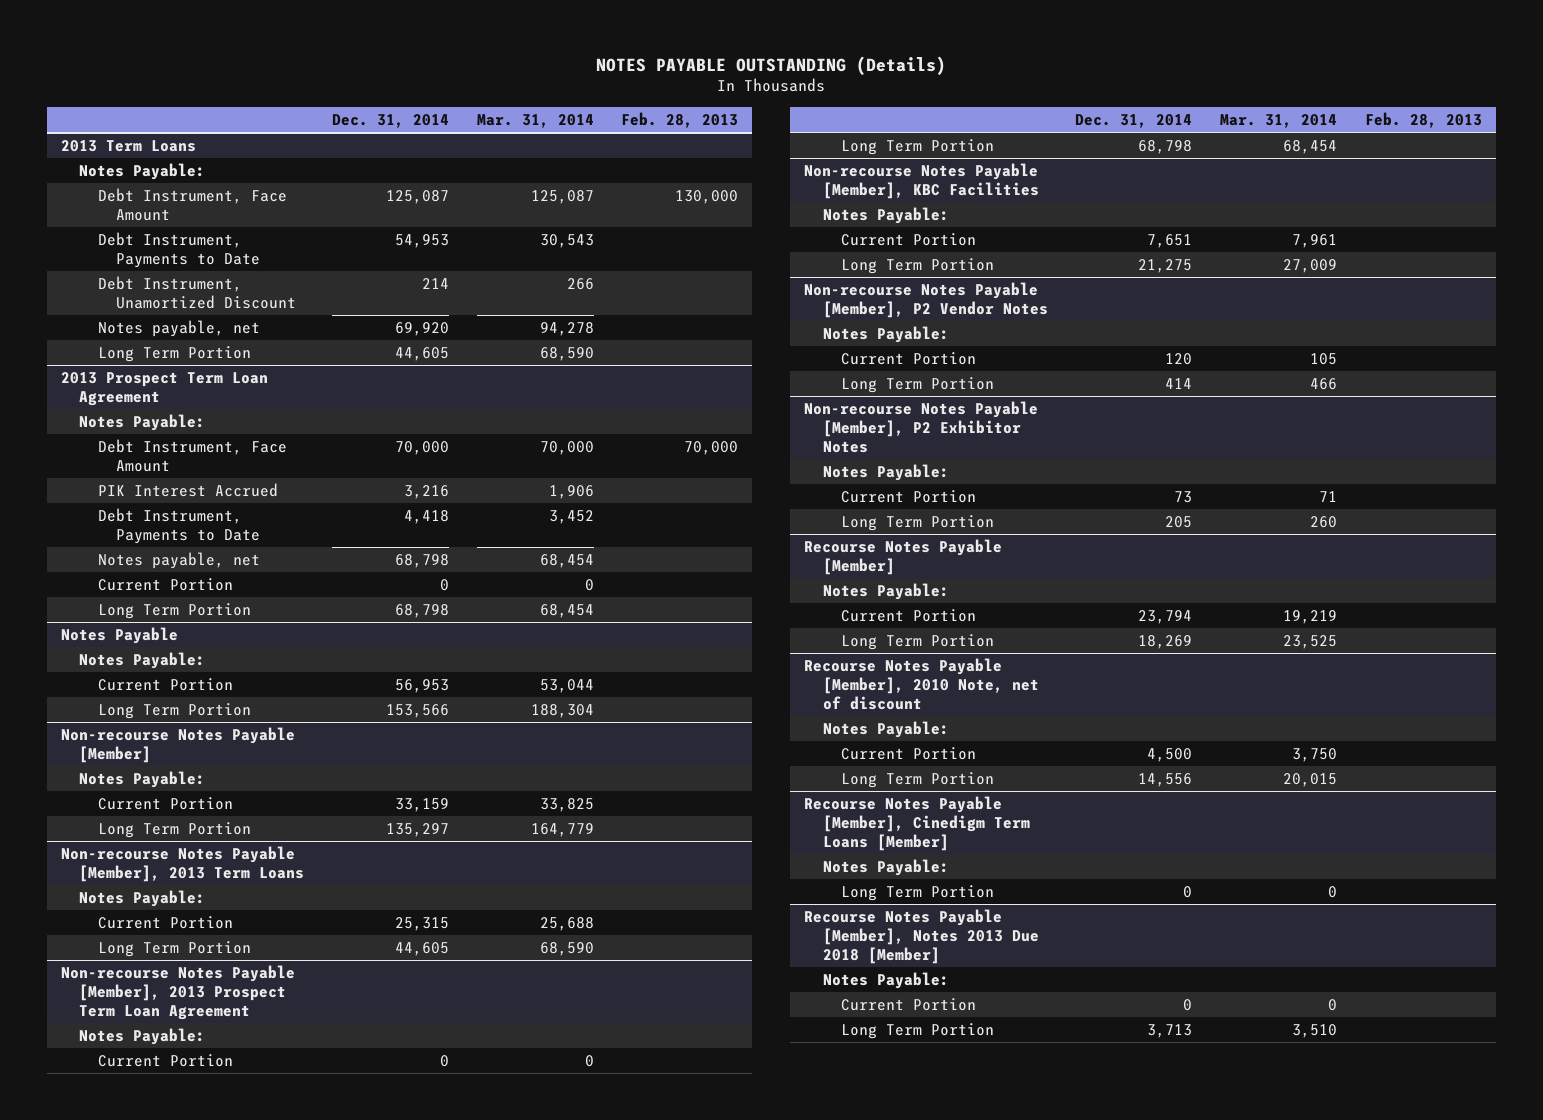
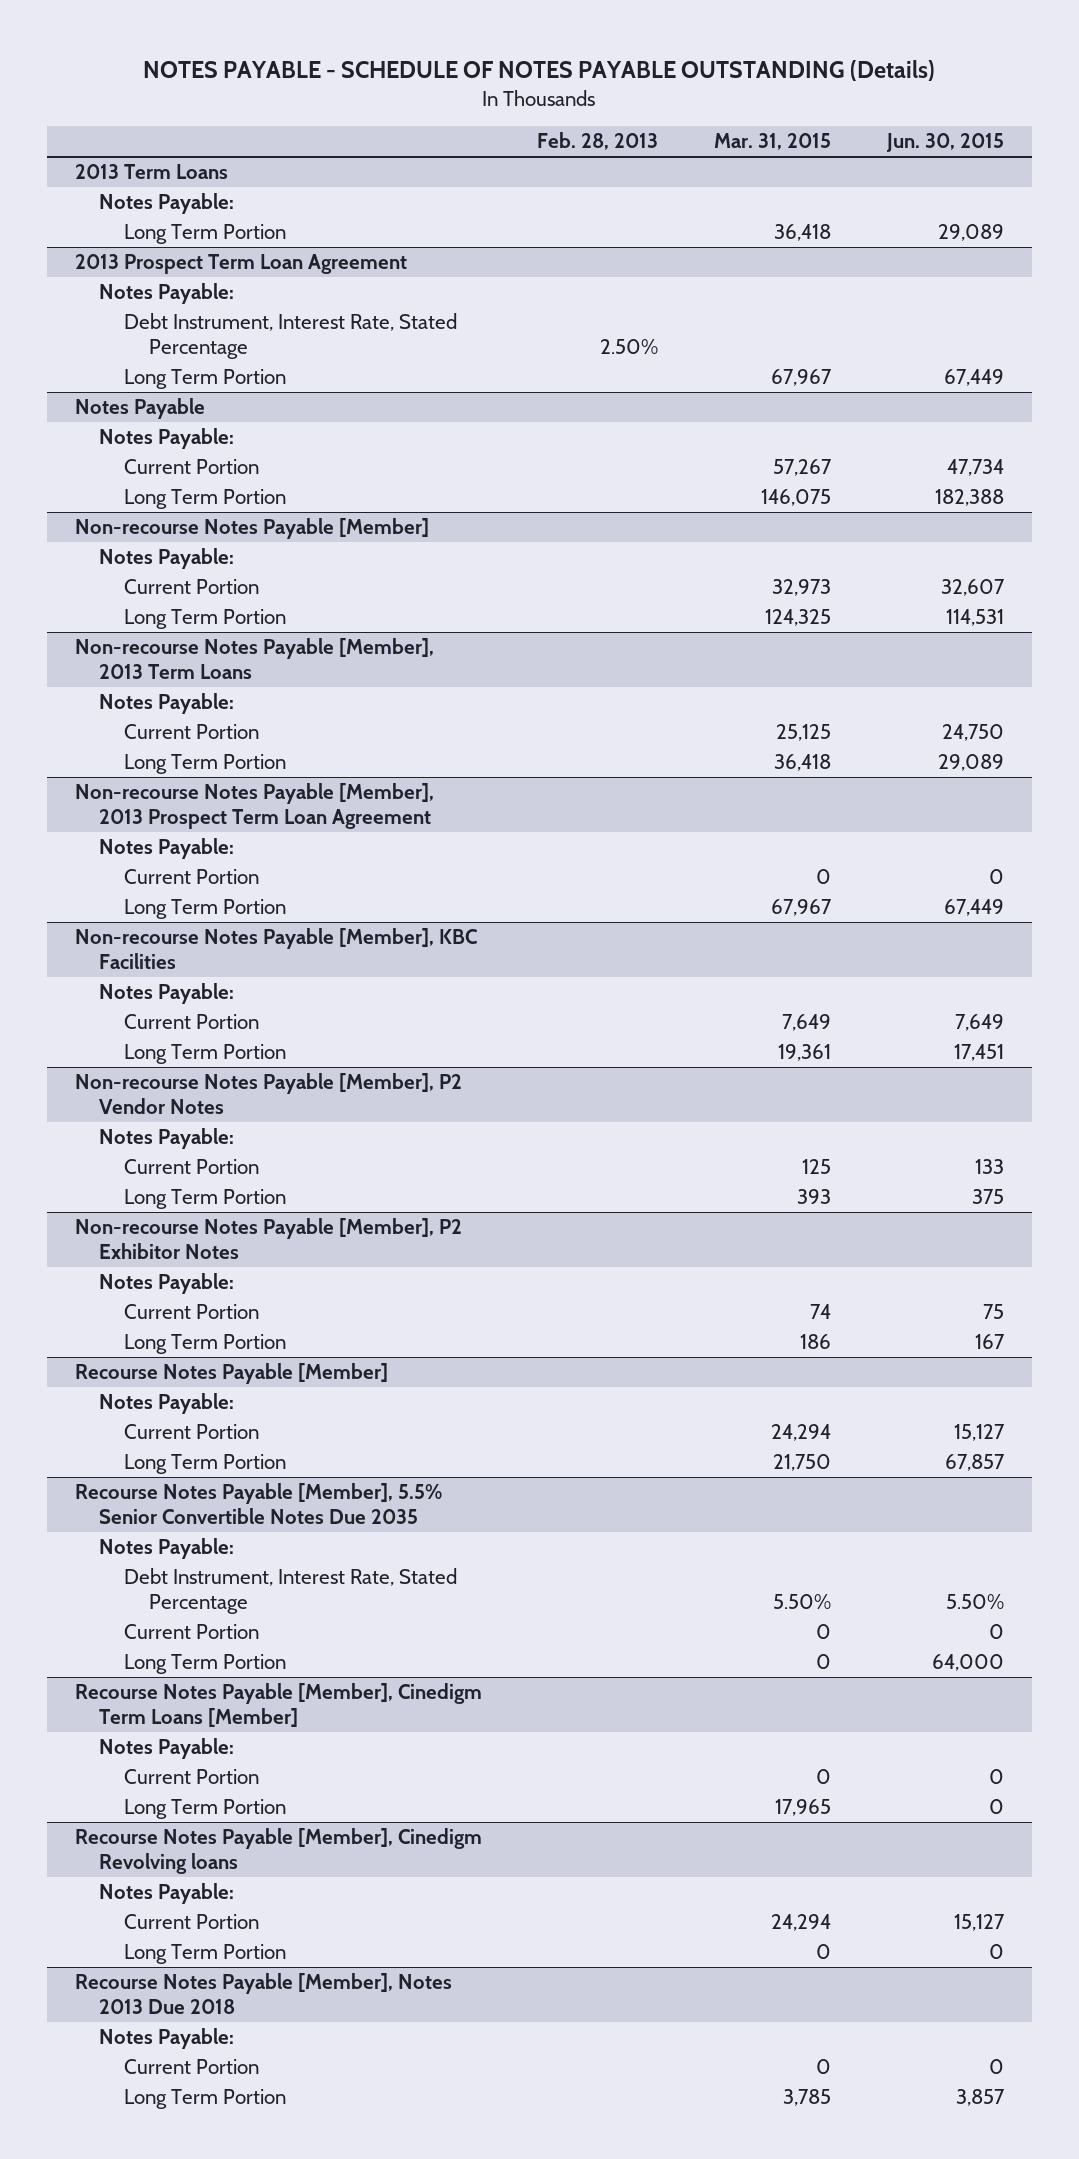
[596,55,947,75] NOTES PAYABLE OUTSTANDING (Details) -> [143,60,936,82] NOTES PAYABLE - SCHEDULE OF NOTES PAYABLE OUTSTANDING (Details)
[331,113,449,128] Dec. 31, 2014 -> none
[476,113,594,128] Mar. 31, 2014 -> none
none -> [714,133,832,151] Mar. 31, 2015
none -> [885,133,1004,153] Jun. 30, 2015
[97,188,287,221] Debt Instrument, Face Amount -> none
[97,232,261,268] Debt Instrument, Payments to Date -> none
[97,276,297,309] Debt Instrument, Unamortized Discount -> none
[97,320,260,338] Notes payable, net -> none
[97,439,287,472] Debt Instrument, Face Amount -> none
[97,483,278,498] PIK Interest Accrued -> none
[97,508,261,544] Debt Instrument, Payments to Date -> none
[97,552,260,570] Notes payable, net -> none
[97,578,233,592] Current Portion -> none
none -> [124,313,458,359] Debt Instrument, Interest Rate, Stated Percentage
[804,658,1039,710] Recourse Notes Payable [Member], 2010 Note, net of discount -> none
[822,721,949,739] Notes Payable: -> none
[841,747,977,761] Current Portion -> none
[841,772,995,789] Long Term Portion -> none
none -> [74,1483,442,1524] Recourse Notes Payable [Member], 5.5% Senior Convertible Notes Due 2035
none -> [99,1538,235,1560] Notes Payable:
none -> [124,1568,458,1614] Debt Instrument, Interest Rate, Stated Percentage
none -> [124,1624,260,1640] Current Portion
none -> [124,1654,287,1675] Long Term Portion
none -> [124,1769,260,1785] Current Portion
none -> [74,1828,482,1874] Recourse Notes Payable [Member], Cinedigm Revolving loans
none -> [99,1883,235,1905] Notes Payable:
none -> [124,1914,260,1930] Current Portion
none -> [124,1944,287,1965] Long Term Portion
[804,909,1039,964] Recourse Notes Payable [Member], Notes 2013 Due 2018 [Member] -> [74,1973,452,2014] Recourse Notes Payable [Member], Notes 2013 Due 2018

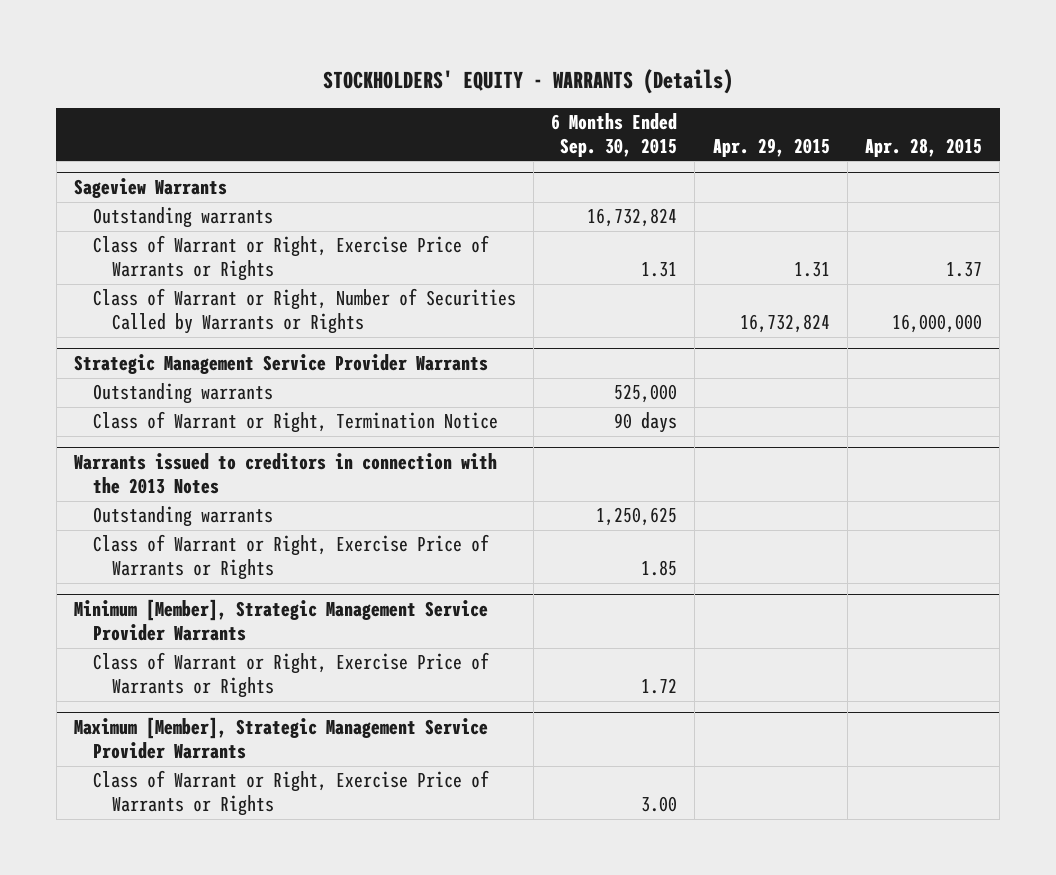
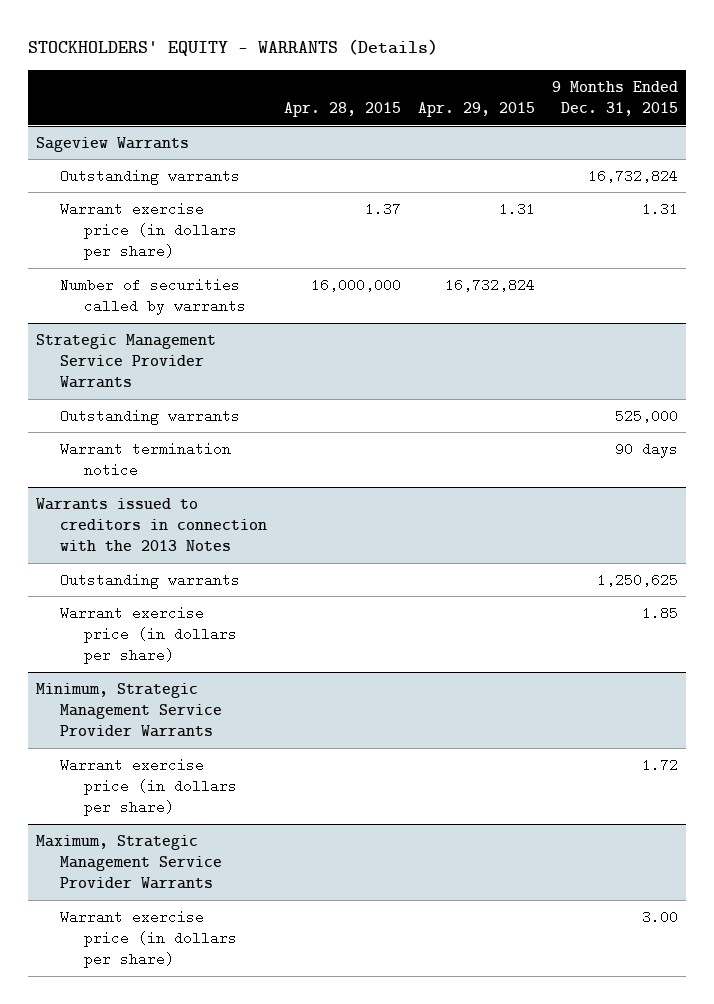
[551,113,678,158] 6 Months Ended Sep. 30, 2015 -> none
none -> [551,80,678,117] 9 Months Ended Dec. 31, 2015
[93,235,490,282] Class of Warrant or Right, Exercise Price of Warrants or Rights -> [60,201,238,261] Warrant exercise price (in dollars per share)
[93,288,517,335] Class of Warrant or Right, Number of Securities Called by Warrants or Rights -> [60,277,247,316] Number of securities called by warrants
[93,411,499,434] Class of Warrant or Right, Termination Notice -> [60,441,232,478] Warrant termination notice
[93,534,490,581] Class of Warrant or Right, Exercise Price of Warrants or Rights -> [60,605,238,665] Warrant exercise price (in dollars per share)
[74,599,489,642] Minimum [Member], Strategic Management Service Provider Warrants -> [36,682,223,738] Minimum, Strategic Management Service Provider Warrants
[93,652,490,699] Class of Warrant or Right, Exercise Price of Warrants or Rights -> [60,757,238,817] Warrant exercise price (in dollars per share)
[74,717,489,760] Maximum [Member], Strategic Management Service Provider Warrants -> [36,834,223,890] Maximum, Strategic Management Service Provider Warrants
[93,770,490,817] Class of Warrant or Right, Exercise Price of Warrants or Rights -> [60,909,238,969] Warrant exercise price (in dollars per share)

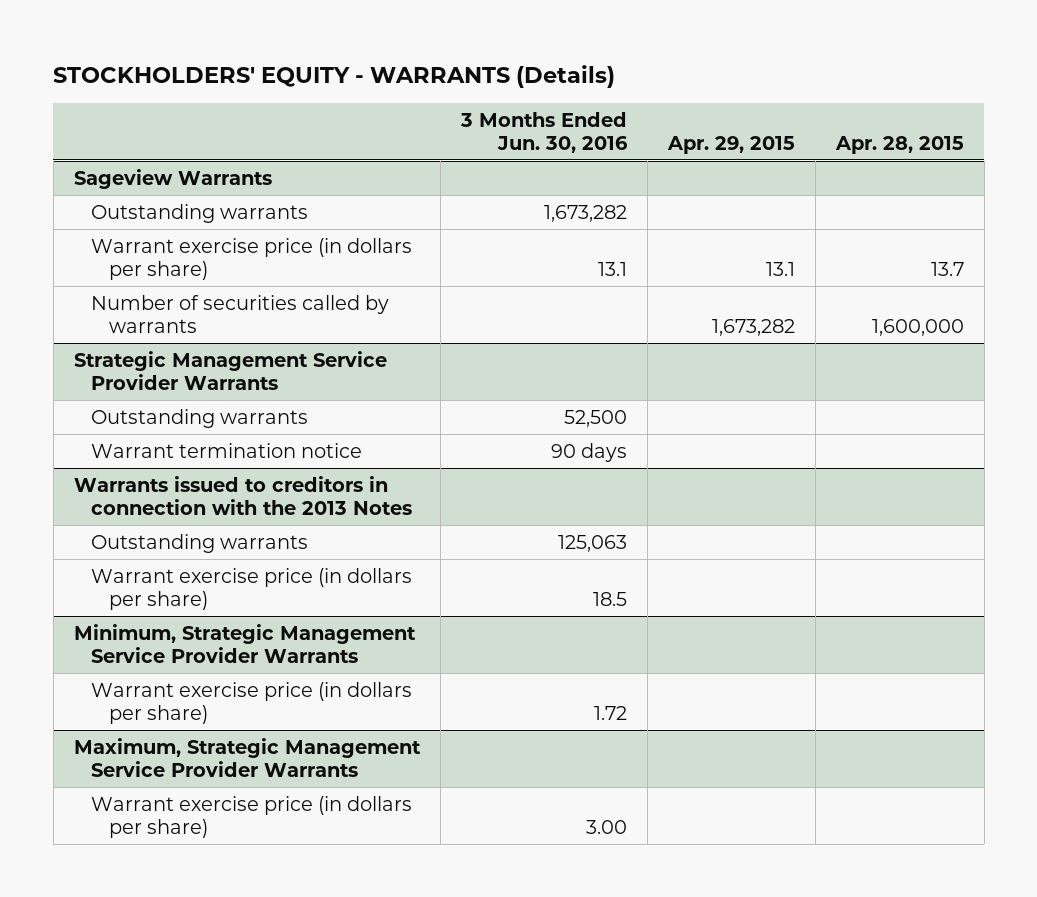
[551,80,678,117] 9 Months Ended Dec. 31, 2015 -> none
none -> [459,111,628,153] 3 Months Ended Jun. 30, 2016
[365,201,402,216] 1.37 -> [930,261,964,276] 13.7
[499,201,536,216] 1.31 -> [765,261,795,276] 13.1
[311,277,402,292] 16,000,000 -> [871,318,964,336] 1,600,000
[445,277,536,292] 16,732,824 -> [711,318,795,336] 1,673,282

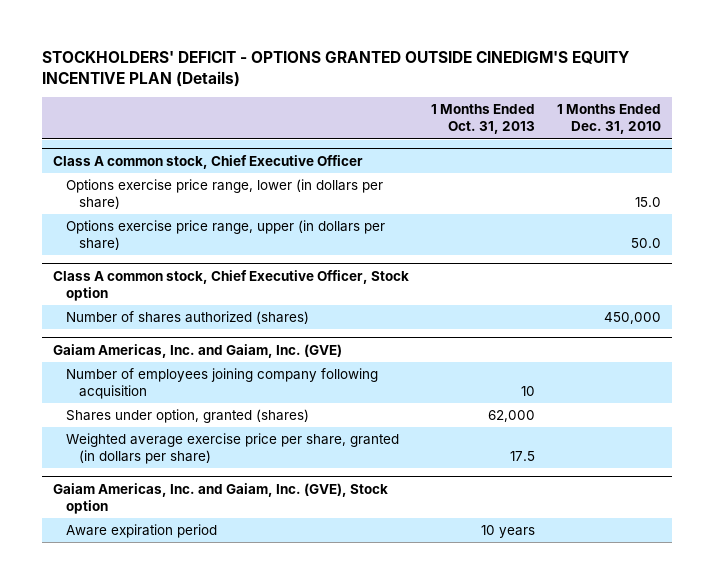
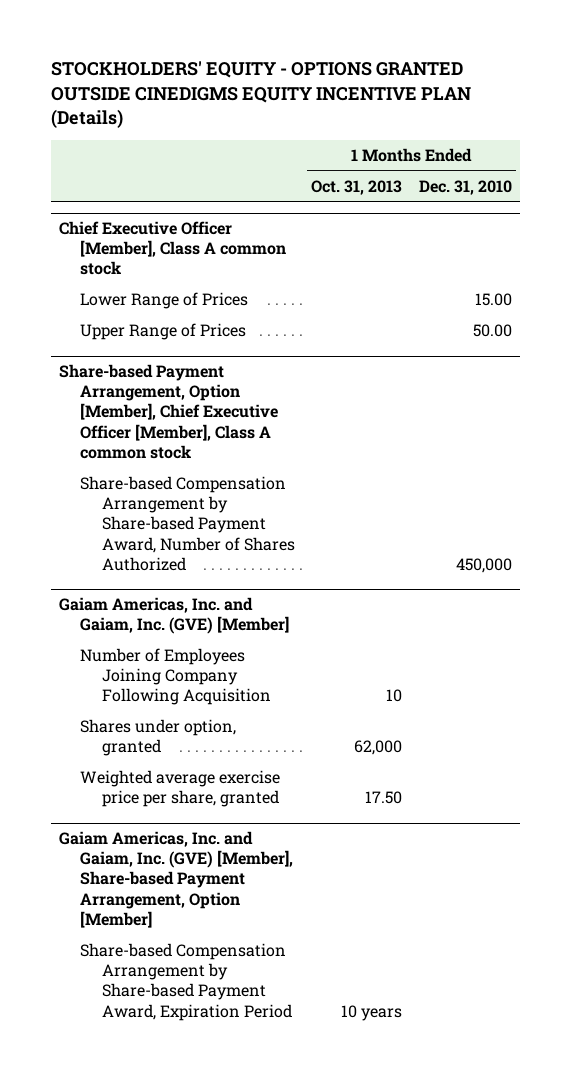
[42,51,630,87] STOCKHOLDERS' DEFICIT - OPTIONS GRANTED OUTSIDE CINEDIGM'S EQUITY INCENTIVE PLAN (Details) -> [50,61,471,129] STOCKHOLDERS' EQUITY - OPTIONS GRANTED OUTSIDE CINEDIGMS EQUITY INCENTIVE PLAN (Details)
[66,179,384,210] Options exercise price range, lower (in dollars per share) -> none
[66,220,386,251] Options exercise price range, upper (in dollars per share) -> none
[53,154,364,169] Class A common stock, Chief Executive Officer -> [58,221,287,276] Chief Executive Officer [Member], Class A common stock
none -> [80,292,249,310] Lower Range of Prices
none -> [80,323,247,341] Upper Range of Prices
[53,269,410,301] Class A common stock, Chief Executive Officer, Stock option -> [58,364,279,459] Share-based Payment Arrangement, Option [Member], Chief Executive Officer [Member], Class A common stock
[66,311,310,325] Number of shares authorized (shares) -> [80,476,296,571] Share-based Compensation Arrangement by Share-based Payment Award, Number of Shares Authorized
[53,343,343,358] Gaiam Americas, Inc. and Gaiam, Inc. (GVE) -> [58,597,290,635] Gaiam Americas, Inc. and Gaiam, Inc. (GVE) [Member]
[66,368,379,400] Number of employees joining company following acquisition -> [80,648,272,706] Number of Employees Joining Company Following Acquisition
[66,409,310,424] Shares under option, granted (shares) -> [80,719,237,757] Shares under option, granted
[66,433,400,465] Weighted average exercise price per share, granted (in dollars per share) -> [80,770,281,808] Weighted average exercise price per share, granted
[510,451,536,462] 17.5 -> [365,791,403,805] 17.50
[53,482,389,514] Gaiam Americas, Inc. and Gaiam, Inc. (GVE), Stock option -> [58,831,294,928] Gaiam Americas, Inc. and Gaiam, Inc. (GVE) [Member], Share-based Payment Arrangement, Option [Member]
[66,524,218,539] Aware expiration period -> [80,943,293,1021] Share-based Compensation Arrangement by Share-based Payment Award, Expiration Period

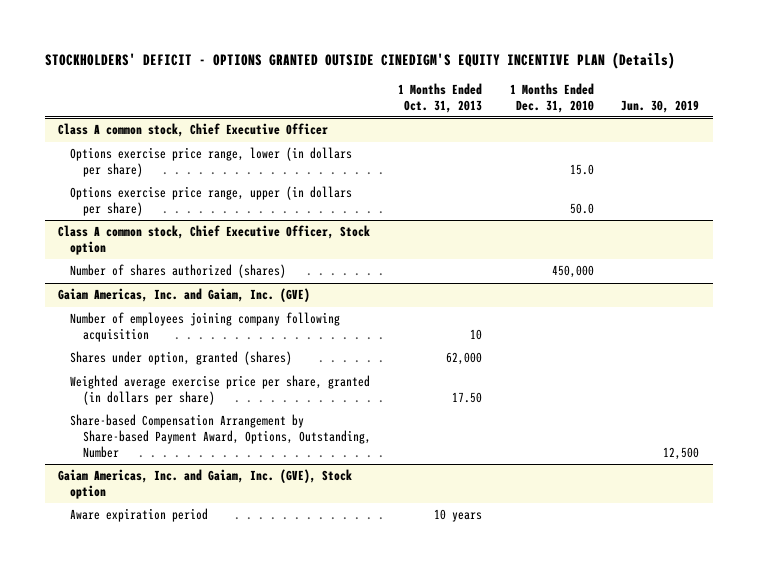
[50,61,471,129] STOCKHOLDERS' EQUITY - OPTIONS GRANTED OUTSIDE CINEDIGMS EQUITY INCENTIVE PLAN (Details) -> [44,51,675,69] STOCKHOLDERS' DEFICIT - OPTIONS GRANTED OUTSIDE CINEDIGM'S EQUITY INCENTIVE PLAN (Details)
none -> [621,99,700,113] Jun. 30, 2019
[80,292,249,310] Lower Range of Prices -> none
[80,323,247,341] Upper Range of Prices -> none
[58,221,287,276] Chief Executive Officer [Member], Class A common stock -> [58,123,329,138] Class A common stock, Chief Executive Officer
none -> [70,147,353,178] Options exercise price range, lower (in dollars per share)
none -> [70,186,353,217] Options exercise price range, upper (in dollars per share)
[58,364,279,459] Share-based Payment Arrangement, Option [Member], Chief Executive Officer [Member], Class A common stock -> [58,225,371,256] Class A common stock, Chief Executive Officer, Stock option
[80,476,296,571] Share-based Compensation Arrangement by Share-based Payment Award, Number of Shares Authorized -> [70,264,287,279] Number of shares authorized (shares)
[58,597,290,635] Gaiam Americas, Inc. and Gaiam, Inc. (GVE) [Member] -> [58,288,311,303] Gaiam Americas, Inc. and Gaiam, Inc. (GVE)
[80,648,272,706] Number of Employees Joining Company Following Acquisition -> [70,312,341,343] Number of employees joining company following acquisition
[80,719,237,757] Shares under option, granted -> [70,351,293,366] Shares under option, granted (shares)
[80,770,281,808] Weighted average exercise price per share, granted -> [70,375,371,406] Weighted average exercise price per share, granted (in dollars per share)
none -> [70,414,371,458] Share-based Compensation Arrangement by Share-based Payment Award, Options, Outstanding, Number
[58,831,294,928] Gaiam Americas, Inc. and Gaiam, Inc. (GVE) [Member], Share-based Payment Arrangement, Option [Member] -> [58,469,353,500] Gaiam Americas, Inc. and Gaiam, Inc. (GVE), Stock option
[80,943,293,1021] Share-based Compensation Arrangement by Share-based Payment Award, Expiration Period -> [70,508,209,523] Aware expiration period

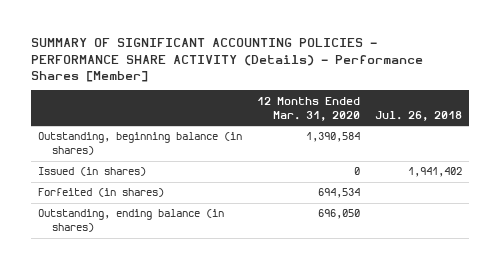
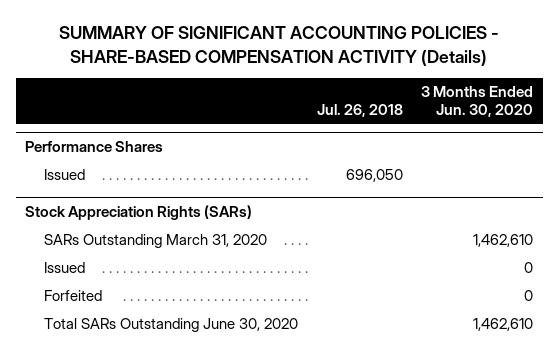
[30,38,423,82] SUMMARY OF SIGNIFICANT ACCOUNTING POLICIES - PERFORMANCE SHARE ACTIVITY (Details) - Performance Shares [Member] -> [59,26,500,66] SUMMARY OF SIGNIFICANT ACCOUNTING POLICIES - SHARE-BASED COMPENSATION ACTIVITY (Details)
[257,96,361,121] 12 Months Ended Mar. 31, 2020 -> none
none -> [421,86,534,117] 3 Months Ended Jun. 30, 2020
[38,132,243,156] Outstanding, beginning balance (in shares) -> none
[38,167,147,177] Issued (in shares) -> none
[38,188,165,198] Forfeited (in shares) -> none
[38,209,225,233] Outstanding, ending balance (in shares) -> none
none -> [24,141,163,153] Performance Shares
none -> [44,169,86,181] Issued
none -> [24,205,252,221] Stock Appreciation Rights (SARs)
none -> [44,234,268,249] SARs Outstanding March 31, 2020
none -> [44,262,86,274] Issued
none -> [44,290,103,302] Forfeited
none -> [44,318,299,333] Total SARs Outstanding June 30, 2020

